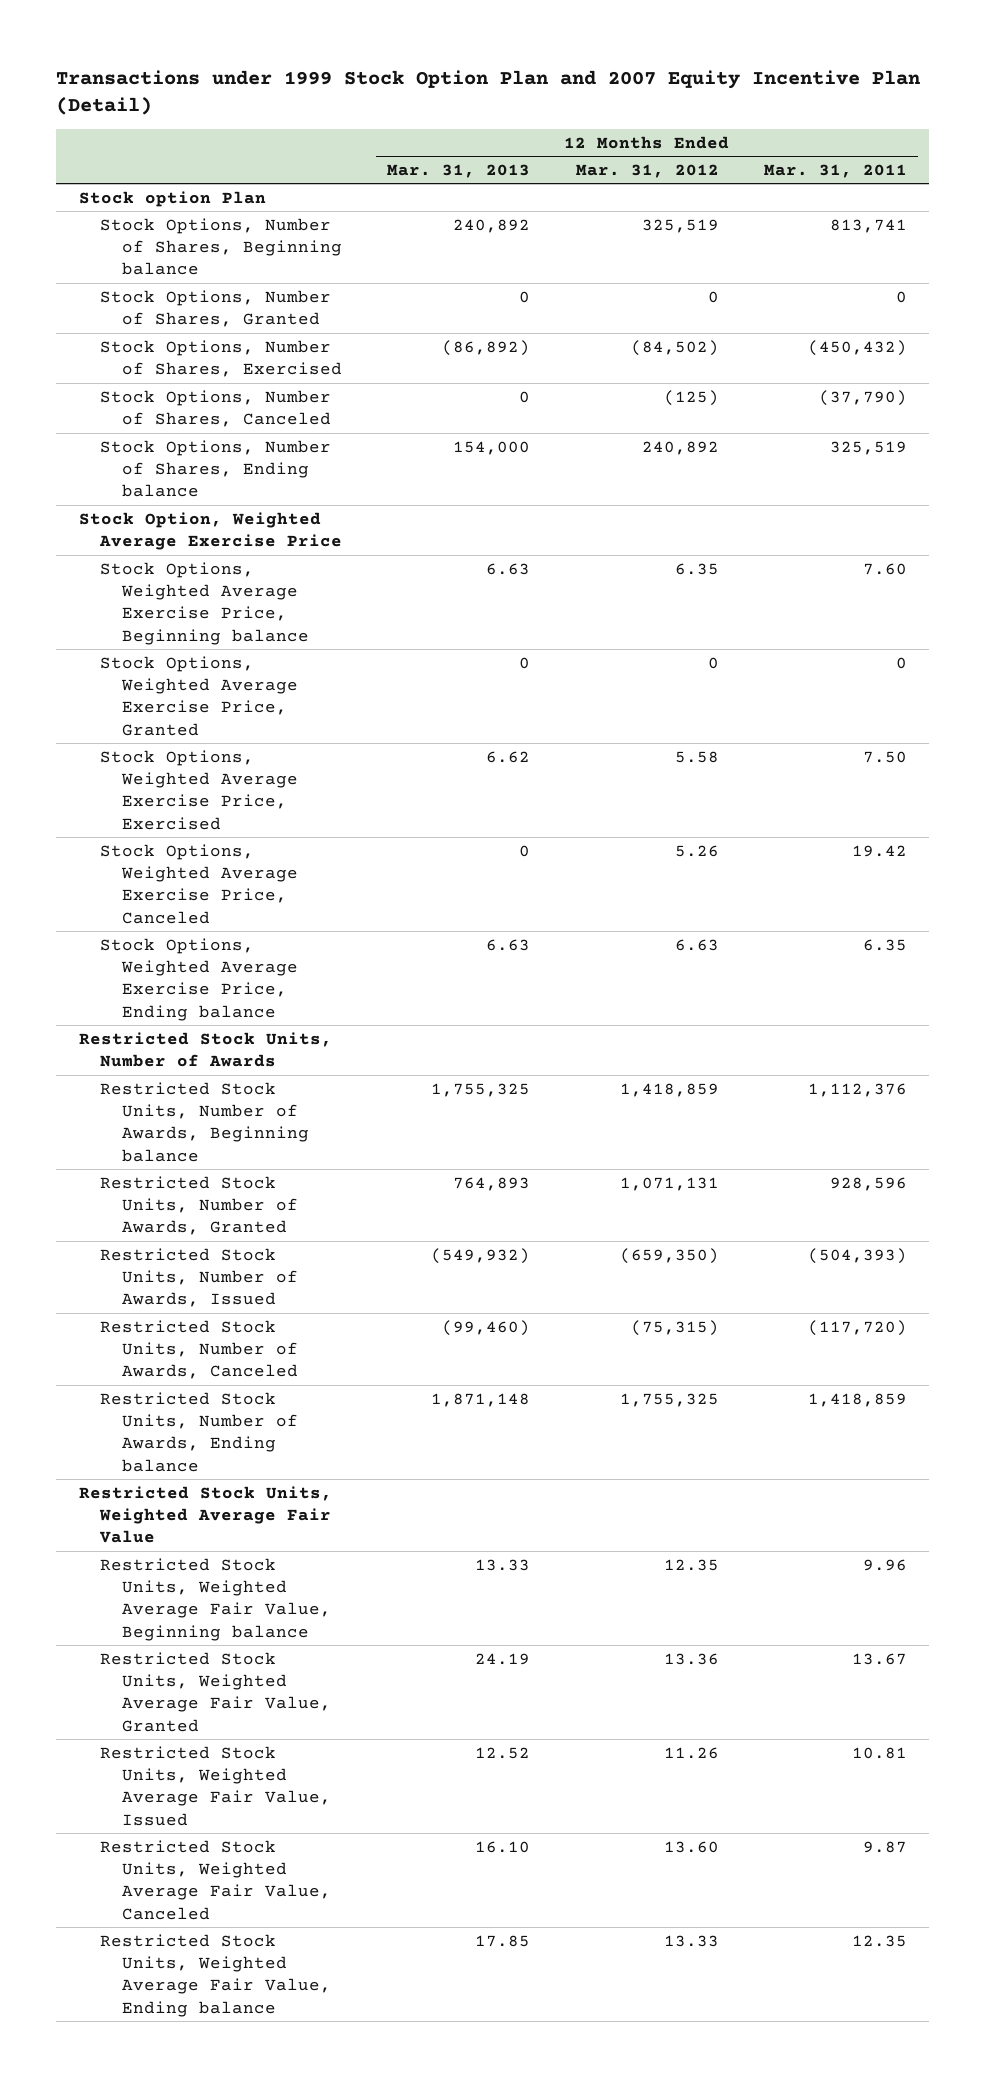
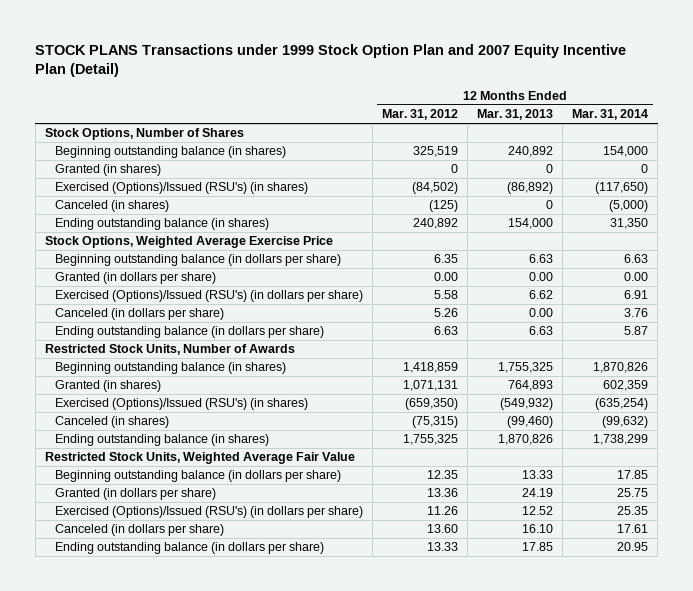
[56,69,921,116] Transactions under 1999 Stock Option Plan and 2007 Equity Incentive Plan (Detail) -> [35,43,627,78] STOCK PLANS Transactions under 1999 Stock Option Plan and 2007 Equity Incentive Plan (Detail)
[763,163,907,178] Mar. 31, 2011 -> none
none -> [572,109,649,121] Mar. 31, 2014
[100,655,298,736] Stock Options, Weighted Average Exercise Price, Granted -> none
[100,843,298,924] Stock Options, Weighted Average Exercise Price, Canceled -> none
[78,190,266,207] Stock option Plan -> [44,128,244,141] Stock Options, Number of Shares
[100,217,342,276] Stock Options, Number of Shares, Beginning balance -> [55,146,287,159] Beginning outstanding balance (in shares)
[100,289,332,328] Stock Options, Number of Shares, Granted -> [55,164,162,177] Granted (in shares)
[100,339,342,378] Stock Options, Number of Shares, Exercised -> [55,182,309,195] Exercised (Options)/Issued (RSU's) (in shares)
[100,389,332,428] Stock Options, Number of Shares, Canceled -> [55,200,170,213] Canceled (in shares)
[100,439,332,498] Stock Options, Number of Shares, Ending balance -> [55,218,270,231] Ending outstanding balance (in shares)
[78,511,343,551] Stock Option, Weighted Average Exercise Price -> [44,236,333,249] Stock Options, Weighted Average Exercise Price
[100,561,309,645] Stock Options, Weighted Average Exercise Price, Beginning balance -> [55,254,342,267] Beginning outstanding balance (in dollars per share)
none -> [55,272,217,285] Granted (in dollars per share)
[100,749,298,830] Stock Options, Weighted Average Exercise Price, Exercised -> [55,290,364,303] Exercised (Options)/Issued (RSU's) (in dollars per share)
none -> [55,308,225,321] Canceled (in dollars per share)
[100,937,298,1021] Stock Options, Weighted Average Exercise Price, Ending balance -> [55,326,325,339] Ending outstanding balance (in dollars per share)
[100,1391,298,1472] Restricted Stock Units, Number of Awards, Ending balance -> none
[100,1081,309,1162] Restricted Stock Units, Number of Awards, Beginning balance -> [55,362,287,375] Beginning outstanding balance (in shares)
[100,1175,298,1236] Restricted Stock Units, Number of Awards, Granted -> [55,380,162,393] Granted (in shares)
[100,1247,298,1308] Restricted Stock Units, Number of Awards, Issued -> [55,398,309,411] Exercised (Options)/Issued (RSU's) (in shares)
[100,1319,298,1380] Restricted Stock Units, Number of Awards, Canceled -> [55,416,170,429] Canceled (in shares)
none -> [55,434,270,447] Ending outstanding balance (in shares)
[100,1557,331,1641] Restricted Stock Units, Weighted Average Fair Value, Beginning balance -> [55,470,342,483] Beginning outstanding balance (in dollars per share)
[100,1651,331,1732] Restricted Stock Units, Weighted Average Fair Value, Granted -> [55,488,217,501] Granted (in dollars per share)
[100,1745,331,1826] Restricted Stock Units, Weighted Average Fair Value, Issued -> [55,506,364,519] Exercised (Options)/Issued (RSU's) (in dollars per share)
[100,1839,331,1920] Restricted Stock Units, Weighted Average Fair Value, Canceled -> [55,524,225,537] Canceled (in dollars per share)
[100,1933,331,2017] Restricted Stock Units, Weighted Average Fair Value, Ending balance -> [55,542,325,555] Ending outstanding balance (in dollars per share)

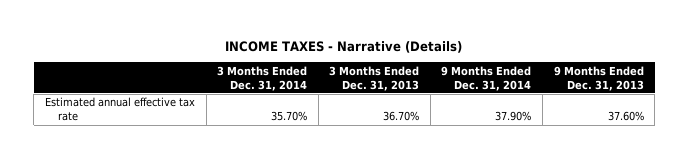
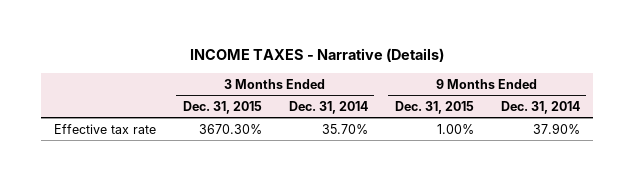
[329,65,420,91] 3 Months Ended Dec. 31, 2013 -> none
[553,65,644,91] 9 Months Ended Dec. 31, 2013 -> none
none -> [182,100,262,114] Dec. 31, 2015
none -> [394,100,474,114] Dec. 31, 2015
[45,97,196,122] Estimated annual effective tax rate -> [54,123,157,134] Effective tax rate

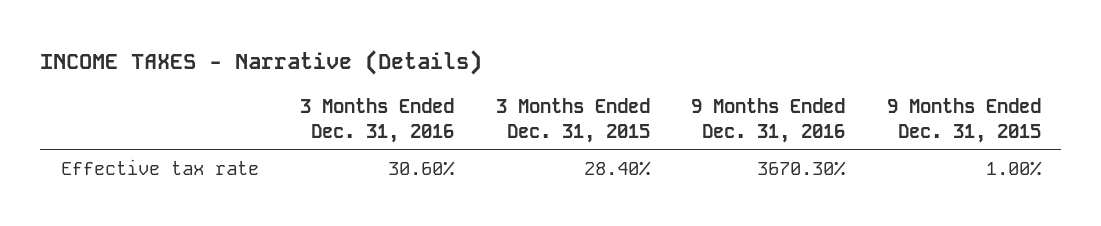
[288,100,368,114] Dec. 31, 2014 -> none
[500,100,580,114] Dec. 31, 2014 -> none
none -> [300,98,455,143] 3 Months Ended Dec. 31, 2016
none -> [691,98,846,143] 9 Months Ended Dec. 31, 2016
[198,123,262,134] 3670.30% -> [583,160,651,176] 28.40%

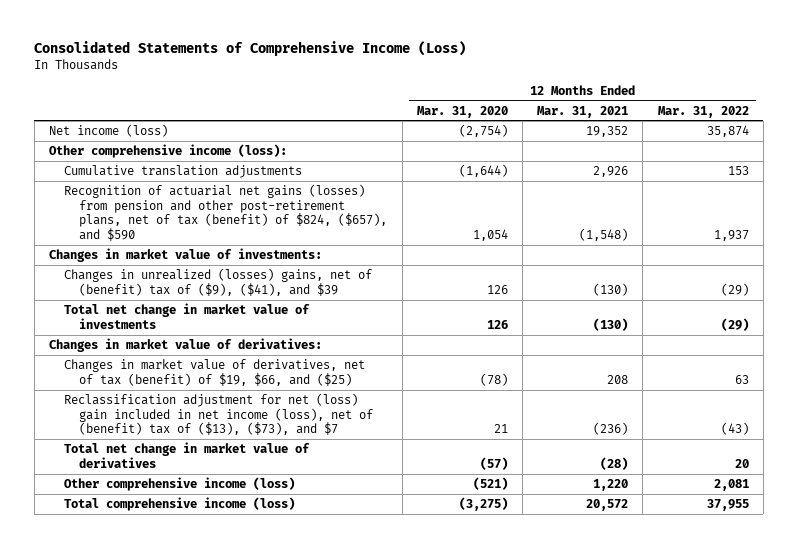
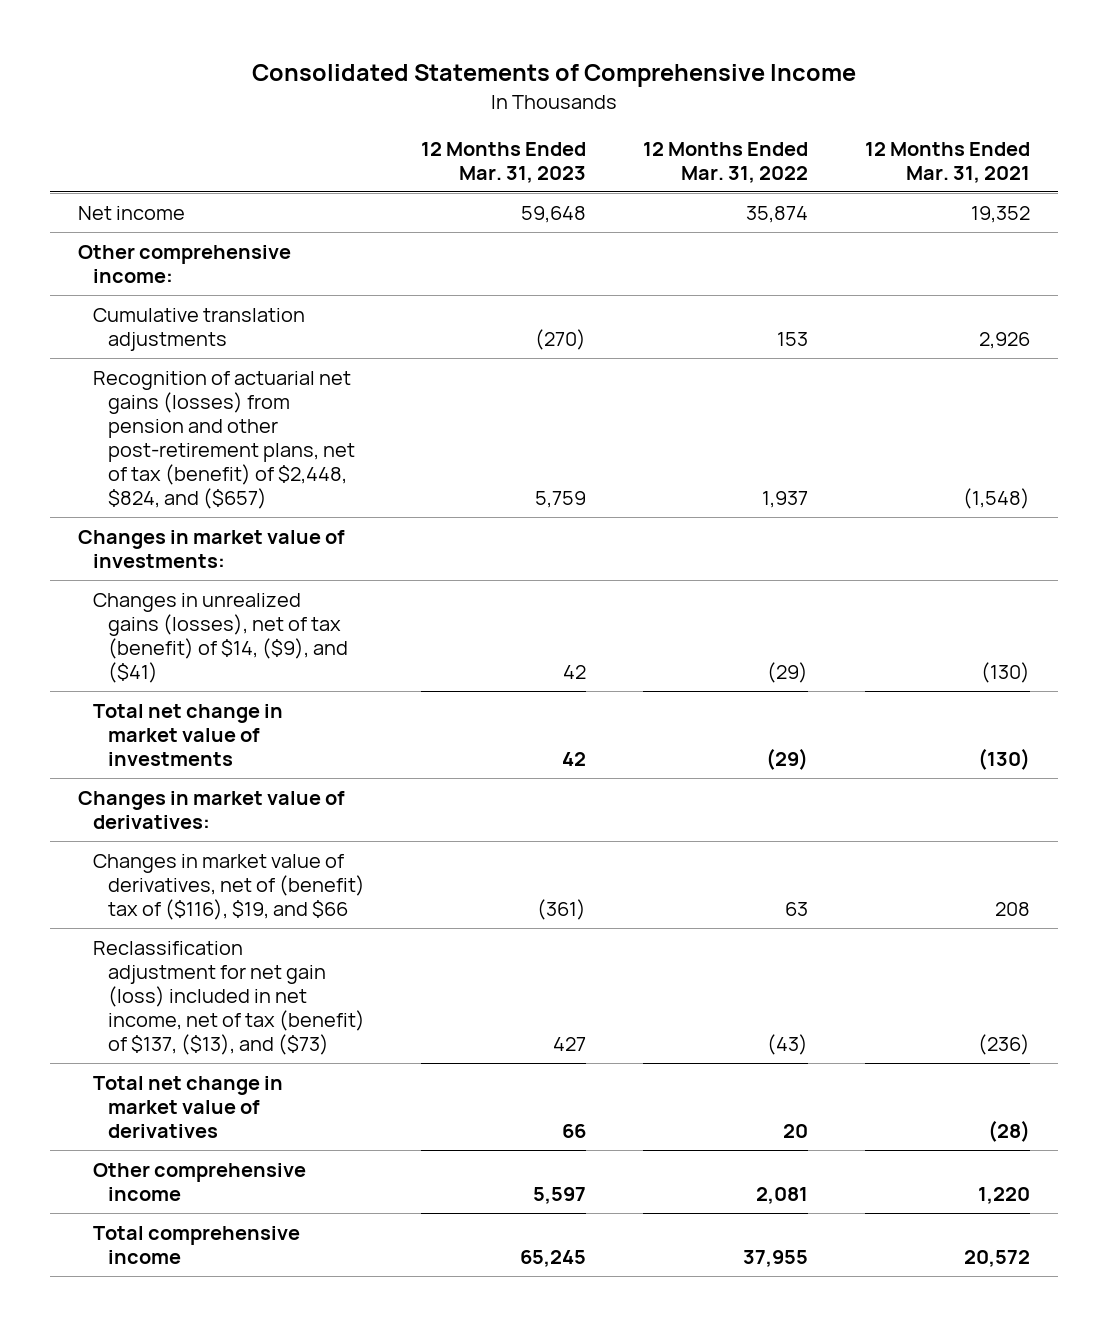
[34,40,467,56] Consolidated Statements of Comprehensive Income (Loss) -> [251,64,856,88] Consolidated Statements of Comprehensive Income
[416,105,508,118] Mar. 31, 2020 -> none
none -> [421,141,587,183] 12 Months Ended Mar. 31, 2023
[48,124,168,138] Net income (loss) -> [78,205,186,220] Net income
[48,144,287,159] Other comprehensive income (loss): -> [78,244,292,283] Other comprehensive income:
[64,184,388,242] Recognition of actuarial net gains (losses) from pension and other post-retirement plans, net of tax (benefit) of $824, ($657), and $590 -> [92,370,355,510] Recognition of actuarial net gains (losses) from pension and other post-retirement plans, net of tax (benefit) of $2,448, $824, and ($657)
[64,268,373,296] Changes in unrealized (losses) gains, net of (benefit) tax of ($9), ($41), and $39 -> [92,592,348,683] Changes in unrealized gains (losses), net of tax (benefit) of $14, ($9), and ($41)
[64,359,366,386] Changes in market value of derivatives, net of tax (benefit) of $19, $66, and ($25) -> [92,853,365,920] Changes in market value of derivatives, net of (benefit) tax of ($116), $19, and $66
[64,393,374,436] Reclassification adjustment for net (loss) gain included in net income (loss), net of (benefit) tax of ($13), ($73), and $7 -> [92,940,365,1055] Reclassification adjustment for net gain (loss) included in net income, net of tax (benefit) of $137, ($13), and ($73)
[64,477,296,492] Other comprehensive income (loss) -> [92,1162,306,1201] Other comprehensive income
[64,497,296,512] Total comprehensive income (loss) -> [92,1225,300,1264] Total comprehensive income

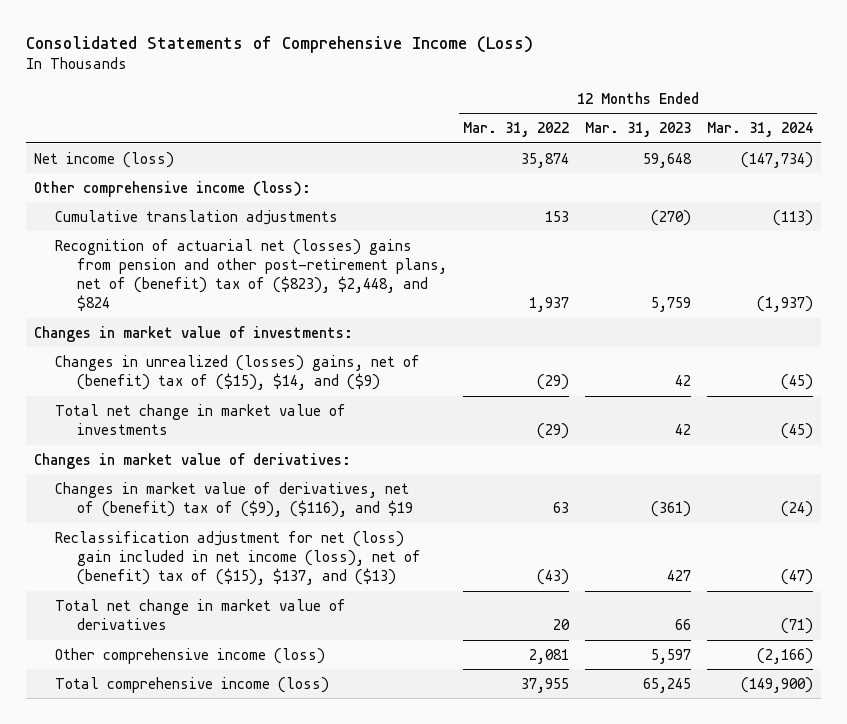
[251,64,856,88] Consolidated Statements of Comprehensive Income -> [26,36,534,54] Consolidated Statements of Comprehensive Income (Loss)
[864,141,1030,183] 12 Months Ended Mar. 31, 2021 -> none
none -> [707,122,814,138] Mar. 31, 2024
[78,205,186,220] Net income -> [34,151,175,168] Net income (loss)
[78,244,292,283] Other comprehensive income: -> [34,180,312,197] Other comprehensive income (loss):
[92,370,355,510] Recognition of actuarial net gains (losses) from pension and other post-retirement plans, net of tax (benefit) of $2,448, $824, and ($657) -> [55,238,447,311] Recognition of actuarial net (losses) gains from pension and other post-retirement plans, net of (benefit) tax of ($823), $2,448, and $824
[92,592,348,683] Changes in unrealized gains (losses), net of tax (benefit) of $14, ($9), and ($41) -> [55,354,421,390] Changes in unrealized (losses) gains, net of (benefit) tax of ($15), $14, and ($9)
[92,853,365,920] Changes in market value of derivatives, net of (benefit) tax of ($116), $19, and $66 -> [55,481,413,517] Changes in market value of derivatives, net of (benefit) tax of ($9), ($116), and $19
[92,940,365,1055] Reclassification adjustment for net gain (loss) included in net income, net of tax (benefit) of $137, ($13), and ($73) -> [55,530,421,585] Reclassification adjustment for net (loss) gain included in net income (loss), net of (benefit) tax of ($15), $137, and ($13)
[92,1162,306,1201] Other comprehensive income -> [55,647,326,664] Other comprehensive income (loss)
[92,1225,300,1264] Total comprehensive income -> [55,676,330,693] Total comprehensive income (loss)

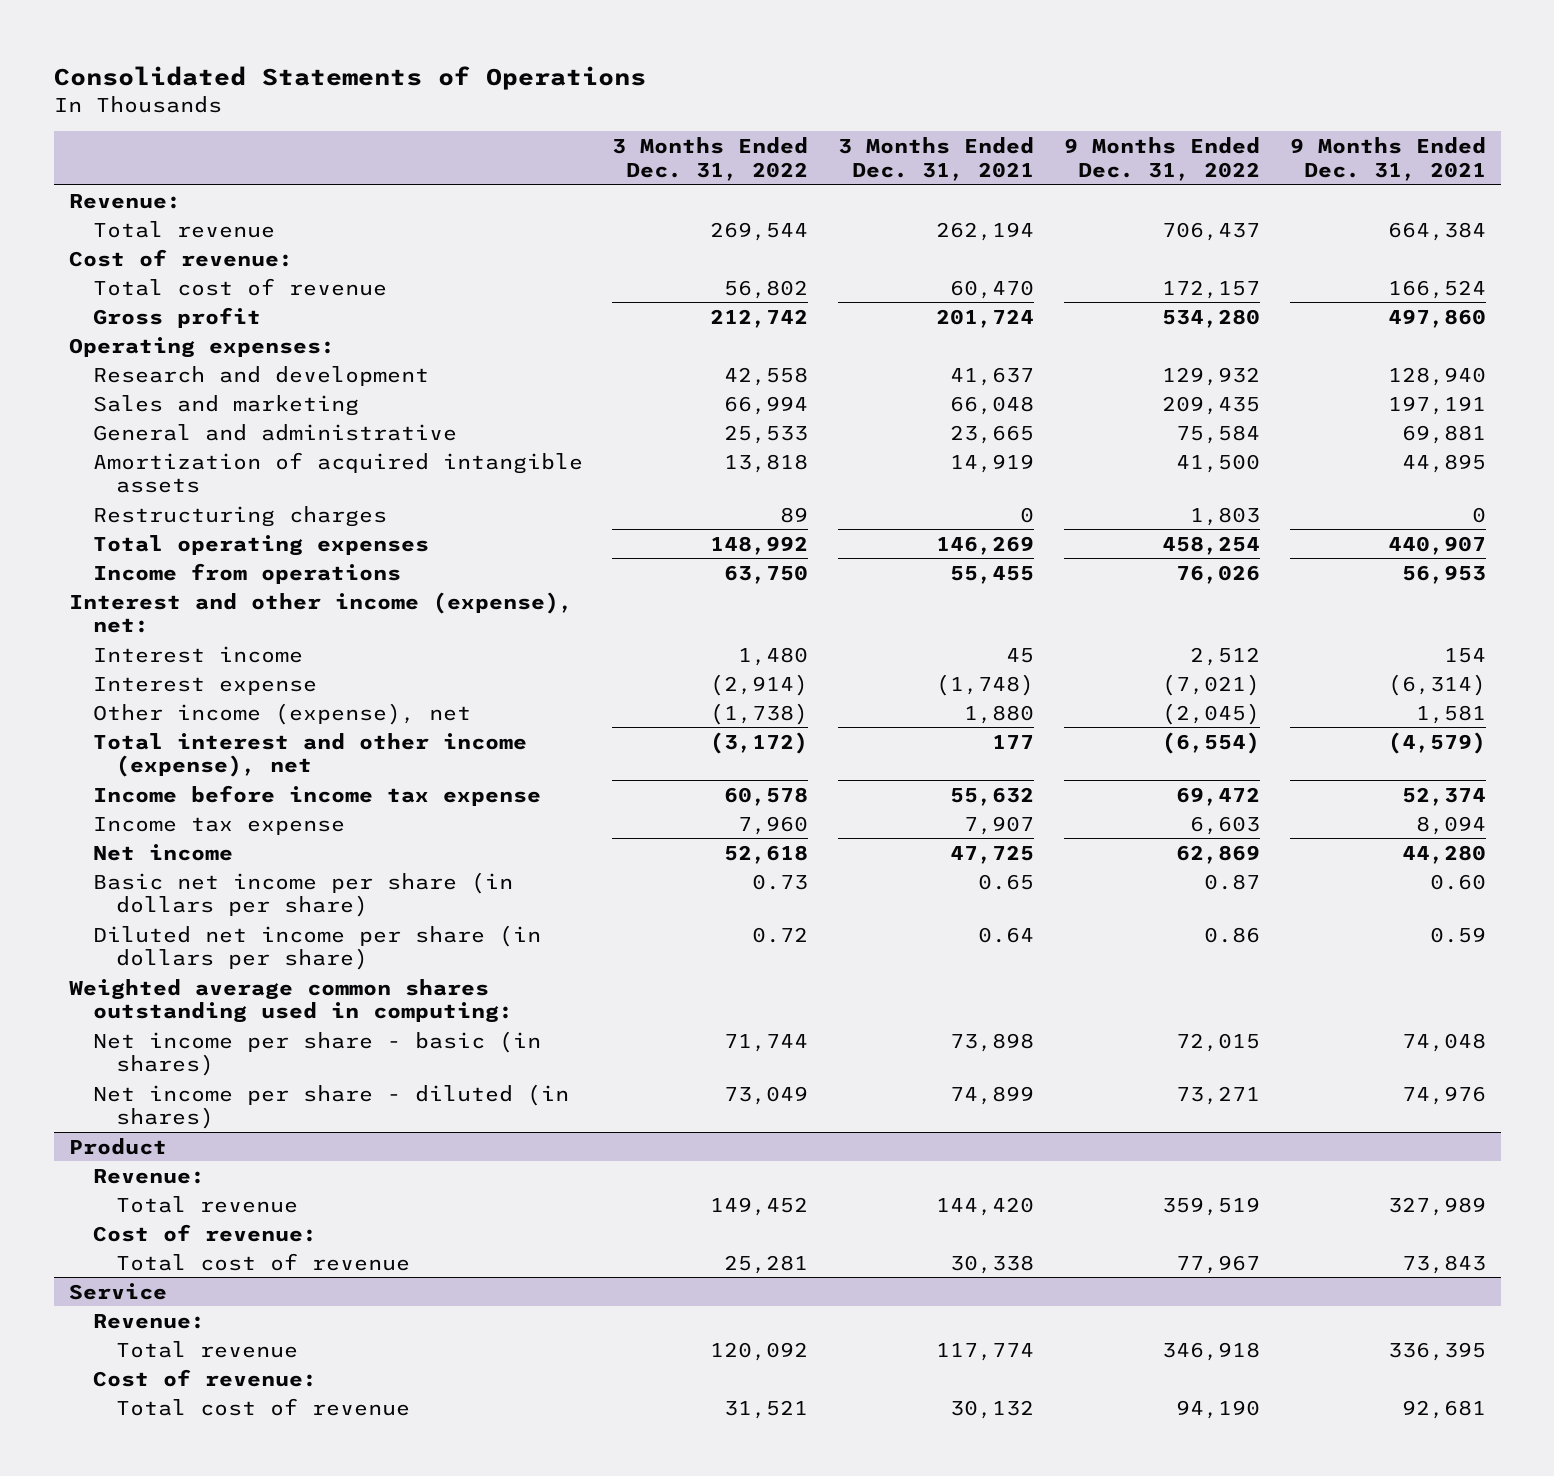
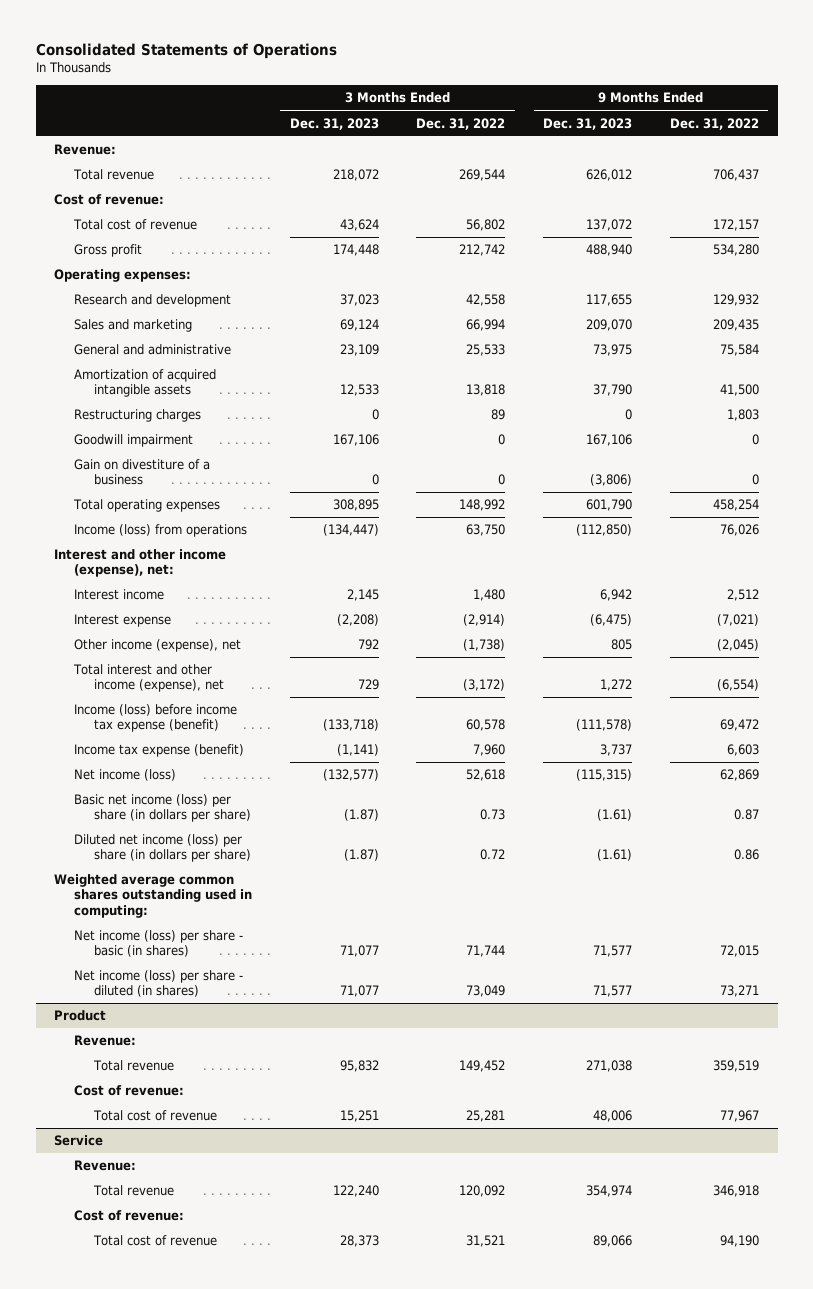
[838,136,1035,181] 3 Months Ended Dec. 31, 2021 -> none
[1289,136,1486,181] 9 Months Ended Dec. 31, 2021 -> none
none -> [289,117,379,130] Dec. 31, 2023
none -> [543,117,633,130] Dec. 31, 2023
none -> [74,434,194,448] Goodwill impairment
none -> [74,459,211,486] Gain on divestiture of a business
[92,562,401,584] Income from operations -> [74,524,248,538] Income (loss) from operations
[92,784,541,806] Income before income tax expense -> [74,704,238,733] Income (loss) before income tax expense (benefit)
[92,816,345,835] Income tax expense -> [74,744,245,758] Income tax expense (benefit)
[92,843,233,861] Net income -> [74,769,177,782] Net income (loss)
[92,871,513,918] Basic net income per share (in dollars per share) -> [74,794,251,823] Basic net income (loss) per share (in dollars per share)
[92,924,541,971] Diluted net income per share (in dollars per share) -> [74,834,251,863] Diluted net income (loss) per share (in dollars per share)
[92,1030,541,1077] Net income per share - basic (in shares) -> [74,930,244,958] Net income (loss) per share - basic (in shares)
[92,1083,569,1130] Net income per share - diluted (in shares) -> [74,970,244,998] Net income (loss) per share - diluted (in shares)

